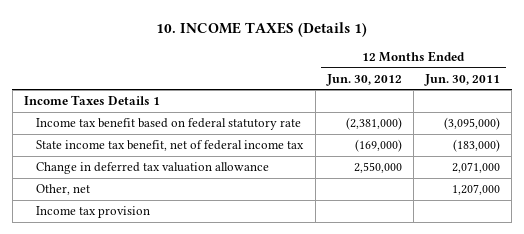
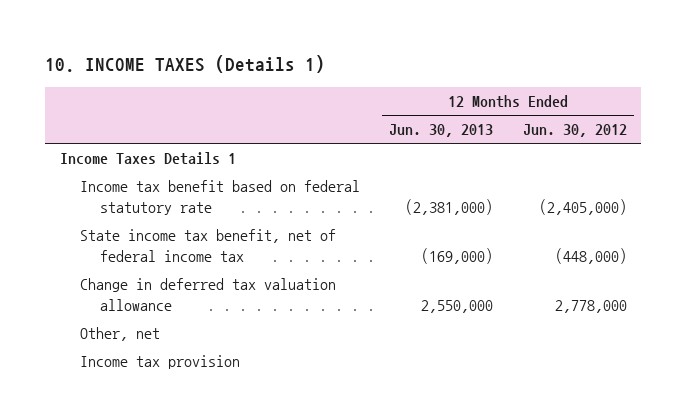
[424,73,501,86] Jun. 30, 2011 -> none
none -> [389,124,494,138] Jun. 30, 2013
[345,117,402,131] (2,381,000) -> [538,199,627,216] (2,405,000)
[354,139,402,153] (169,000) -> [554,248,627,265] (448,000)
[353,162,402,174] 2,550,000 -> [554,300,627,314] 2,778,000

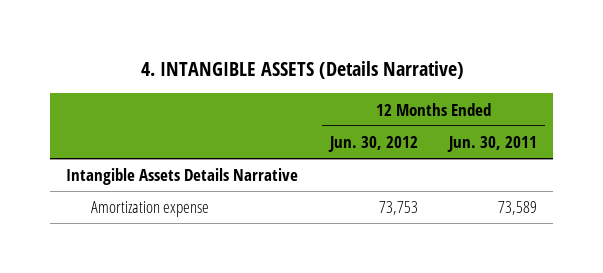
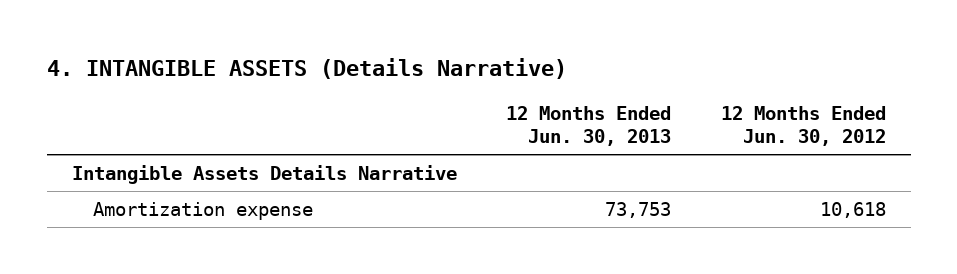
[447,136,538,153] Jun. 30, 2011 -> none
none -> [506,106,672,147] 12 Months Ended Jun. 30, 2013
[378,201,418,216] 73,753 -> [819,201,886,218] 10,618

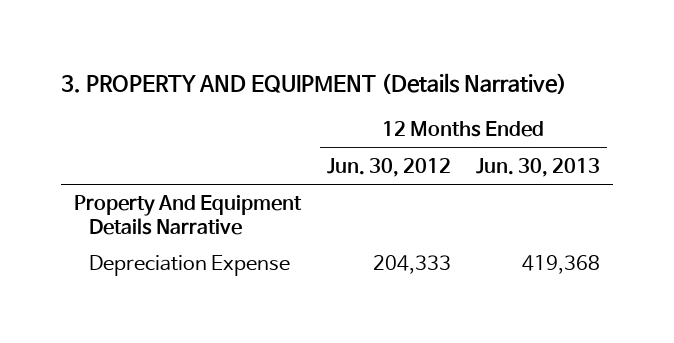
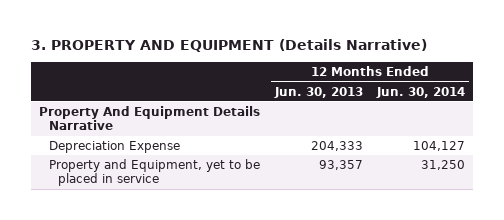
[326,157,451,177] Jun. 30, 2012 -> none
none -> [376,86,466,98] Jun. 30, 2014
[522,255,601,275] 419,368 -> [310,141,363,152] 204,333
none -> [48,159,260,187] Property and Equipment, yet to be placed in service

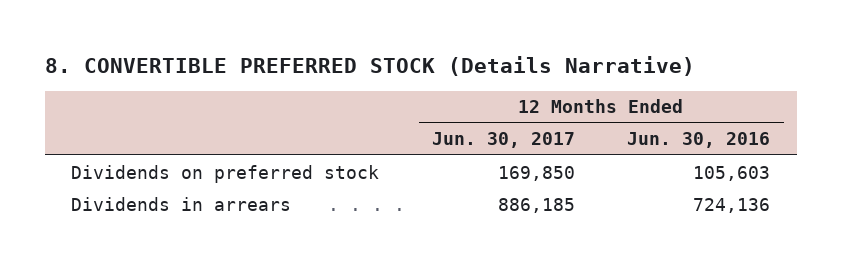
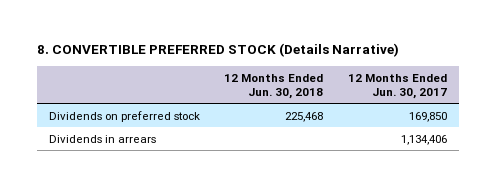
[627,132,771,149] Jun. 30, 2016 -> none
none -> [224,73,324,100] 12 Months Ended Jun. 30, 2018
[497,197,575,213] 886,185 -> [400,134,447,145] 1,134,406

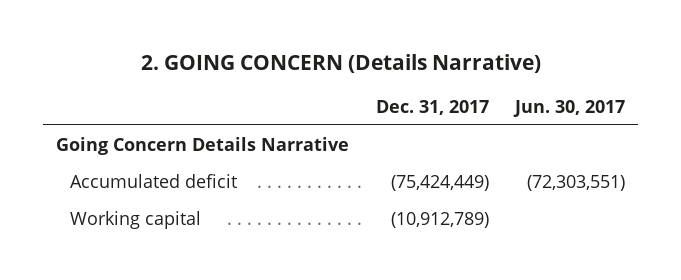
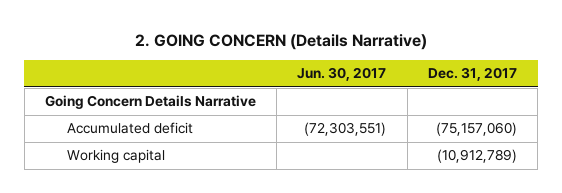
[390,174,489,191] (75,424,449) -> [435,122,517,137] (75,157,060)

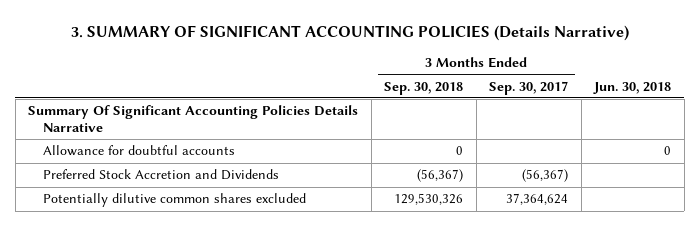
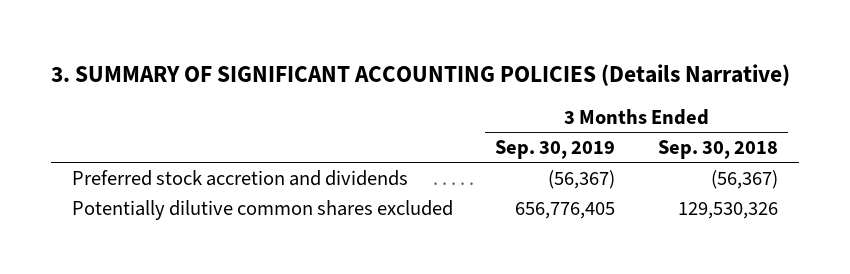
[489,80,569,95] Sep. 30, 2017 -> none
[593,81,672,94] Jun. 30, 2018 -> none
none -> [495,140,616,160] Sep. 30, 2019
[28,105,359,132] Summary Of Significant Accounting Policies Details Narrative -> none
[43,145,236,157] Allowance for doubtful accounts -> none
[43,169,280,181] Preferred Stock Accretion and Dividends -> [71,169,408,186] Preferred stock accretion and dividends

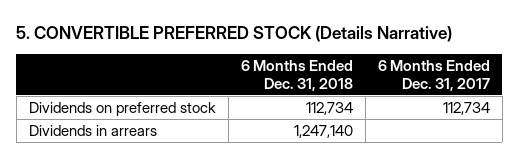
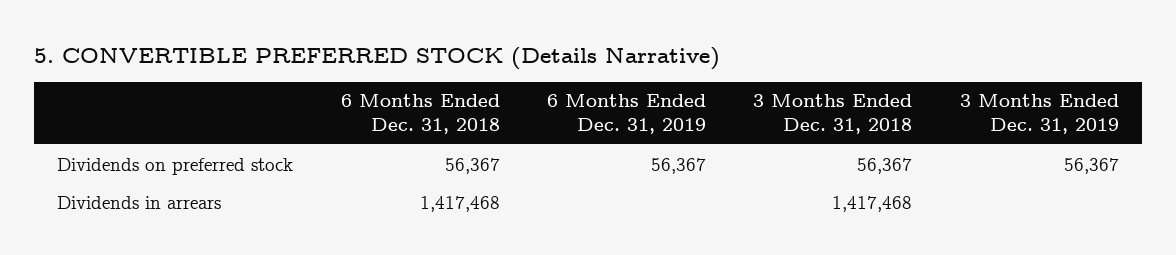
[377,59,490,91] 6 Months Ended Dec. 31, 2017 -> none
none -> [546,94,706,135] 6 Months Ended Dec. 31, 2019
none -> [753,94,913,135] 3 Months Ended Dec. 31, 2018
none -> [959,94,1119,135] 3 Months Ended Dec. 31, 2019
[305,101,353,115] 112,734 -> [444,157,500,174] 56,367
[293,124,353,138] 1,247,140 -> [419,195,500,212] 1,417,468

